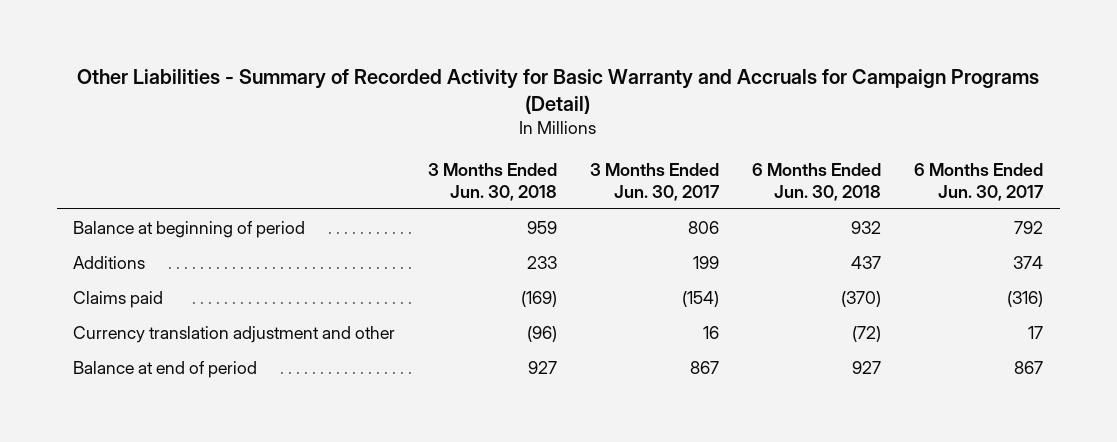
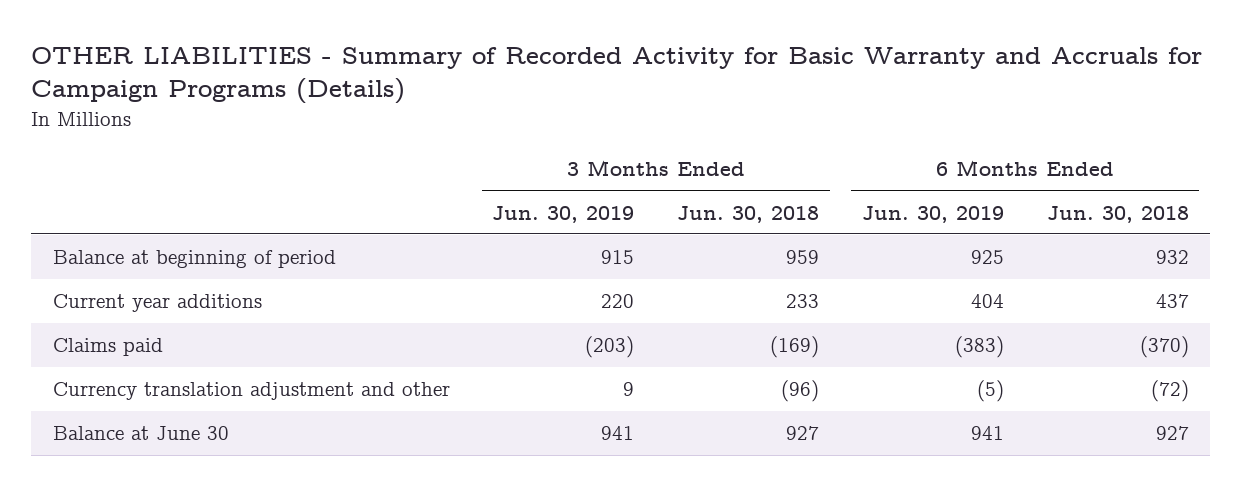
[77,68,1040,114] Other Liabilities - Summary of Recorded Activity for Basic Warranty and Accruals for Campaign Programs (Detail) -> [31,47,1203,105] OTHER LIABILITIES - Summary of Recorded Activity for Basic Warranty and Accruals for Campaign Programs (Details)
[590,162,721,201] 3 Months Ended Jun. 30, 2017 -> none
[914,162,1045,201] 6 Months Ended Jun. 30, 2017 -> none
none -> [492,205,635,223] Jun. 30, 2019
none -> [861,205,1004,223] Jun. 30, 2019
[73,255,146,269] Additions -> [52,294,262,313] Current year additions
[73,360,258,378] Balance at end of period -> [52,426,229,441] Balance at June 30

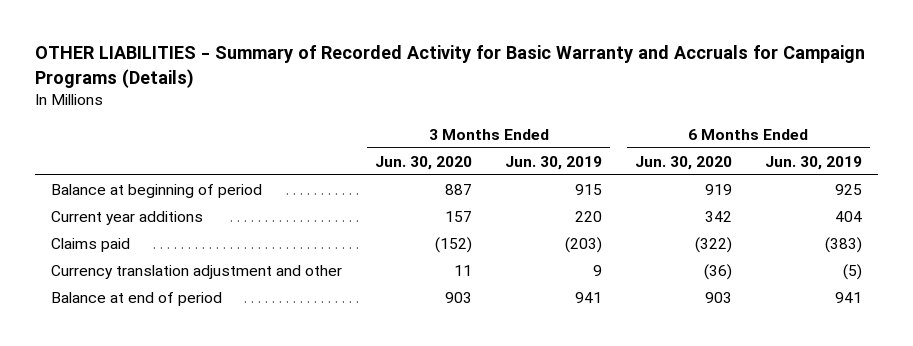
[677,205,820,223] Jun. 30, 2018 -> none
[1046,205,1189,223] Jun. 30, 2018 -> none
none -> [375,155,473,170] Jun. 30, 2020
none -> [634,155,732,170] Jun. 30, 2020
[52,426,229,441] Balance at June 30 -> [51,292,223,307] Balance at end of period

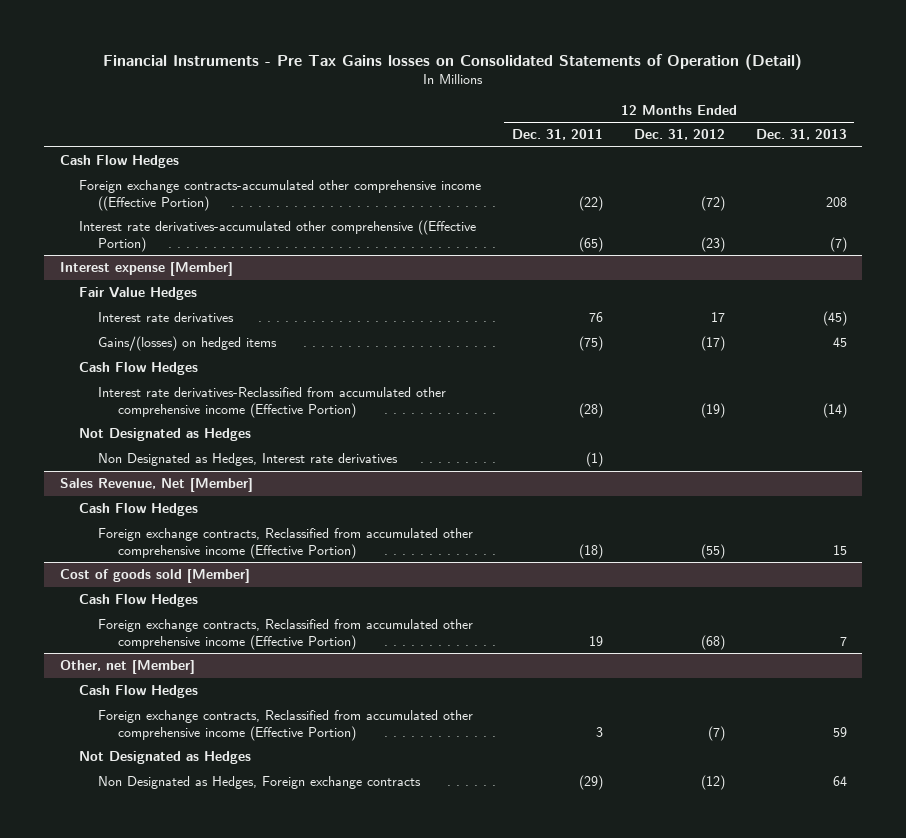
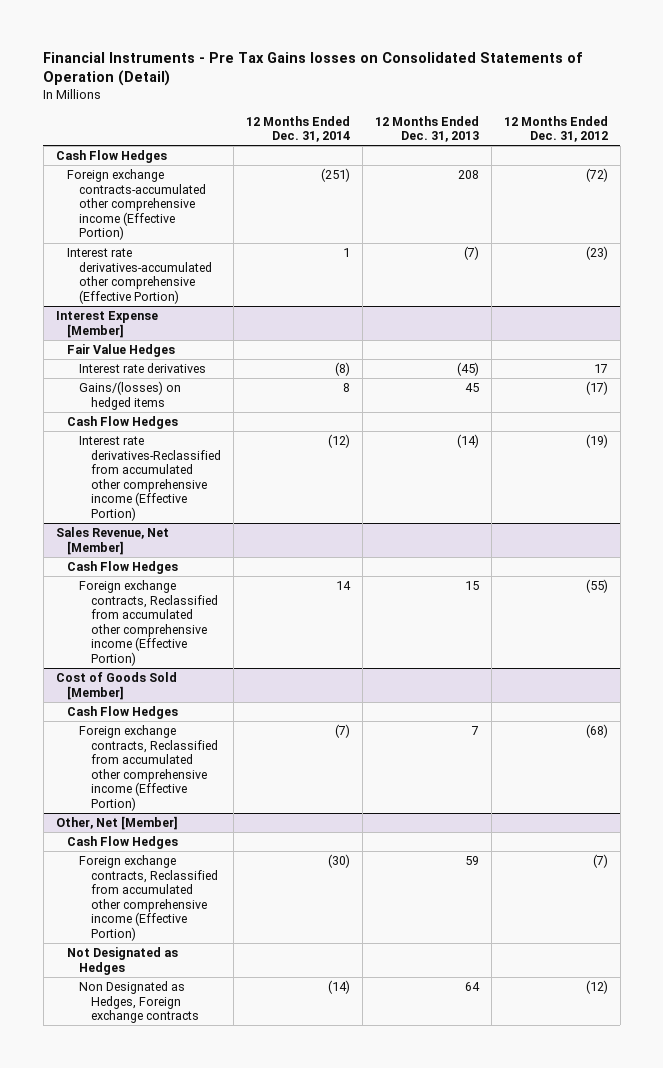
[511,129,603,141] Dec. 31, 2011 -> none
none -> [246,115,351,143] 12 Months Ended Dec. 31, 2014
[79,180,482,211] Foreign exchange contracts-accumulated other comprehensive income ((Effective Portion) -> [67,169,207,241] Foreign exchange contracts-accumulated other comprehensive income (Effective Portion)
[79,220,477,252] Interest rate derivatives-accumulated other comprehensive ((Effective Portion) -> [67,248,213,304] Interest rate derivatives-accumulated other comprehensive (Effective Portion)
[59,262,233,277] Interest expense [Member] -> [55,311,158,338] Interest Expense [Member]
[79,428,252,442] Not Designated as Hedges -> none
[98,453,399,467] Non Designated as Hedges, Interest rate derivatives -> none
[59,569,250,584] Cost of goods sold [Member] -> [55,672,177,700] Cost of Goods Sold [Member]
[59,660,195,675] Other, net [Member] -> [55,816,178,831] Other, Net [Member]

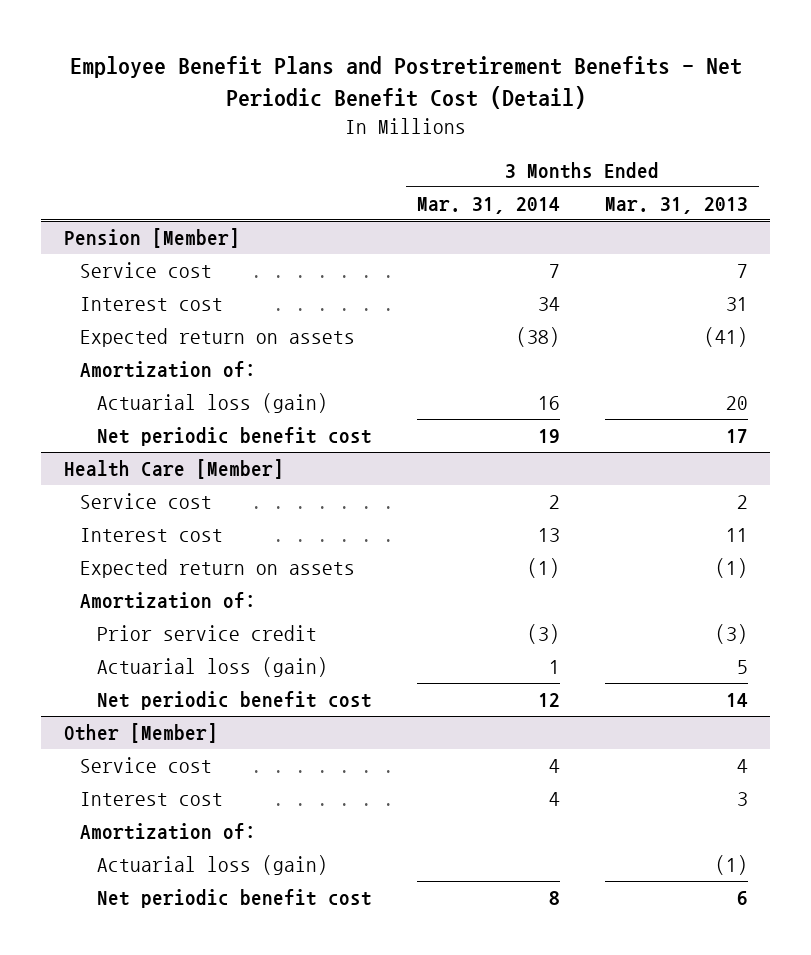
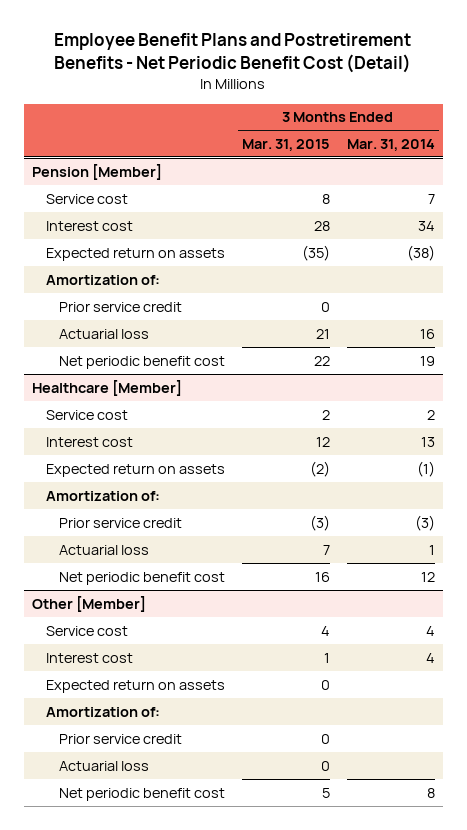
[604,196,748,214] Mar. 31, 2013 -> none
none -> [242,138,331,151] Mar. 31, 2015
none -> [59,301,183,312] Prior service credit
[97,393,329,414] Actuarial loss (gain) -> [59,328,150,339] Actuarial loss
[63,459,284,480] Health Care [Member] -> none
none -> [32,379,183,396] Healthcare [Member]
[97,657,329,678] Actuarial loss (gain) -> [59,544,150,555] Actuarial loss
none -> [45,679,225,693] Expected return on assets
none -> [59,733,183,744] Prior service credit
[97,855,329,876] Actuarial loss (gain) -> [59,760,150,771] Actuarial loss

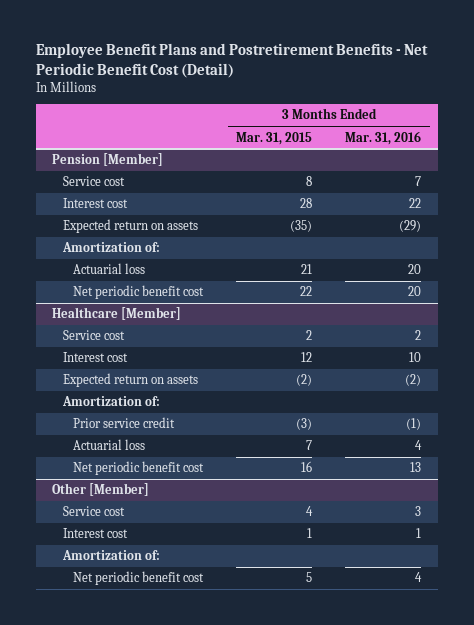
[346,138,435,151] Mar. 31, 2014 -> none
none -> [345,130,422,145] Mar. 31, 2016
[59,301,183,312] Prior service credit -> none
[45,679,225,693] Expected return on assets -> none
[59,733,183,744] Prior service credit -> none
[59,760,150,771] Actuarial loss -> none

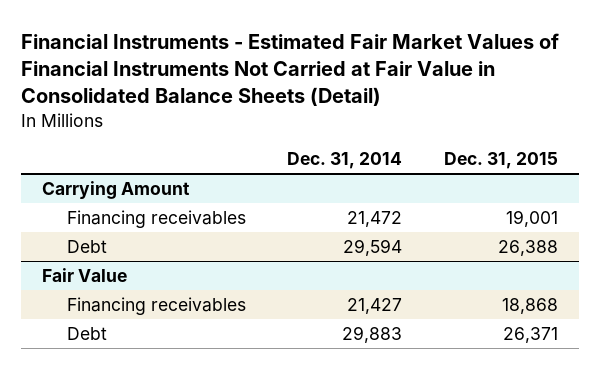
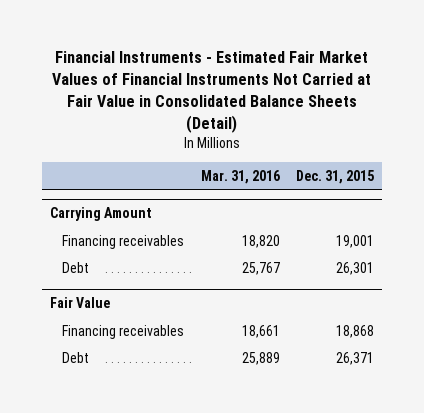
[287,152,403,170] Dec. 31, 2014 -> none
none -> [200,169,280,184] Mar. 31, 2016
[497,239,558,256] 26,388 -> [336,261,375,275] 26,301

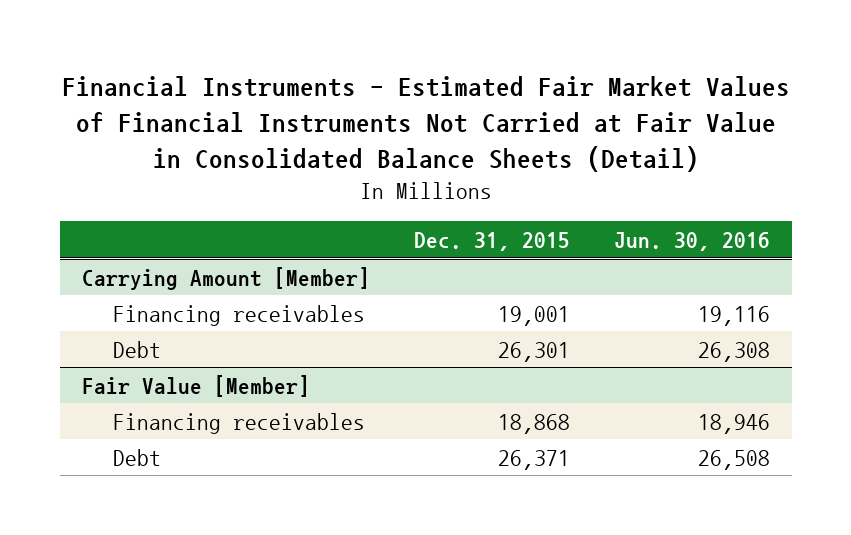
[200,169,280,184] Mar. 31, 2016 -> none
none -> [613,232,770,252] Jun. 30, 2016
[49,207,152,222] Carrying Amount -> [81,266,370,290] Carrying Amount [Member]
[49,297,110,309] Fair Value -> [81,374,310,397] Fair Value [Member]

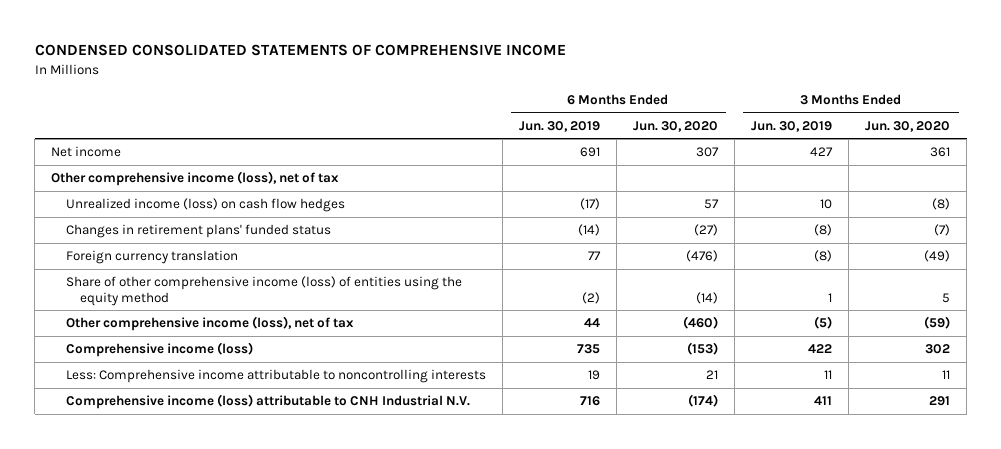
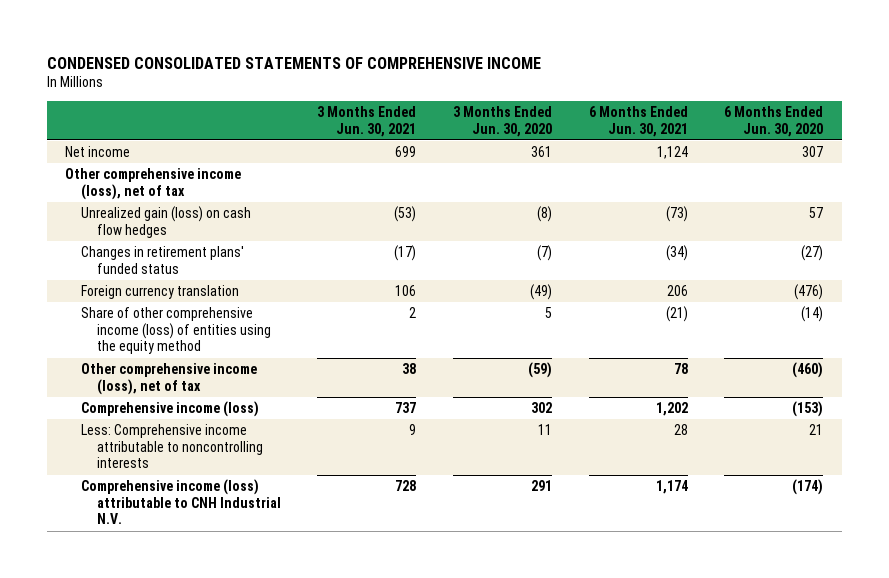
[518,120,600,132] Jun. 30, 2019 -> none
[751,120,833,132] Jun. 30, 2019 -> none
none -> [317,105,417,137] 3 Months Ended Jun. 30, 2021
none -> [588,105,688,137] 6 Months Ended Jun. 30, 2021
[65,198,345,213] Unrealized income (loss) on cash flow hedges -> [81,205,252,238] Unrealized gain (loss) on cash flow hedges

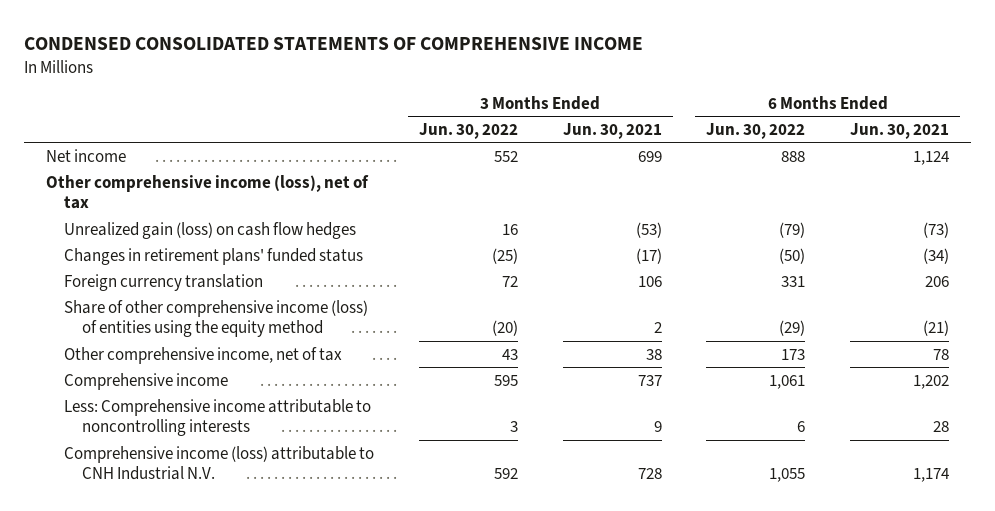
[453,105,553,137] 3 Months Ended Jun. 30, 2020 -> none
[724,105,824,137] 6 Months Ended Jun. 30, 2020 -> none
none -> [418,123,518,140] Jun. 30, 2022
none -> [706,123,806,140] Jun. 30, 2022
[81,362,258,395] Other comprehensive income (loss), net of tax -> [64,346,343,364] Other comprehensive income, net of tax
[81,400,260,417] Comprehensive income (loss) -> [64,372,229,390] Comprehensive income

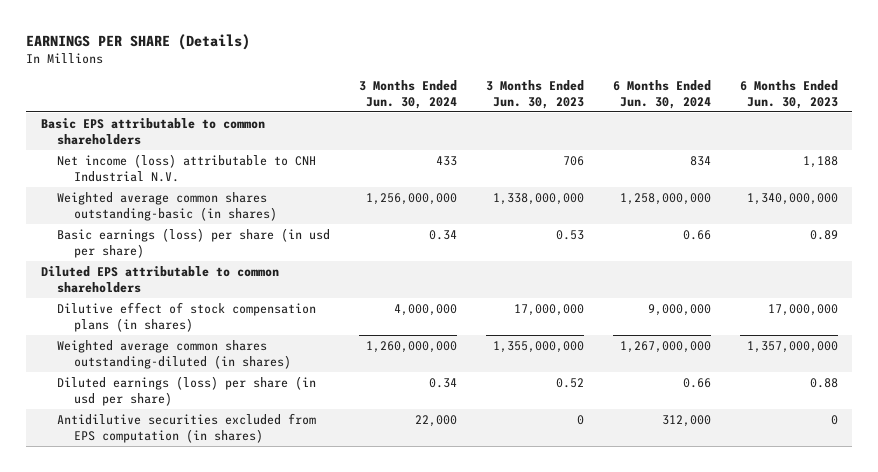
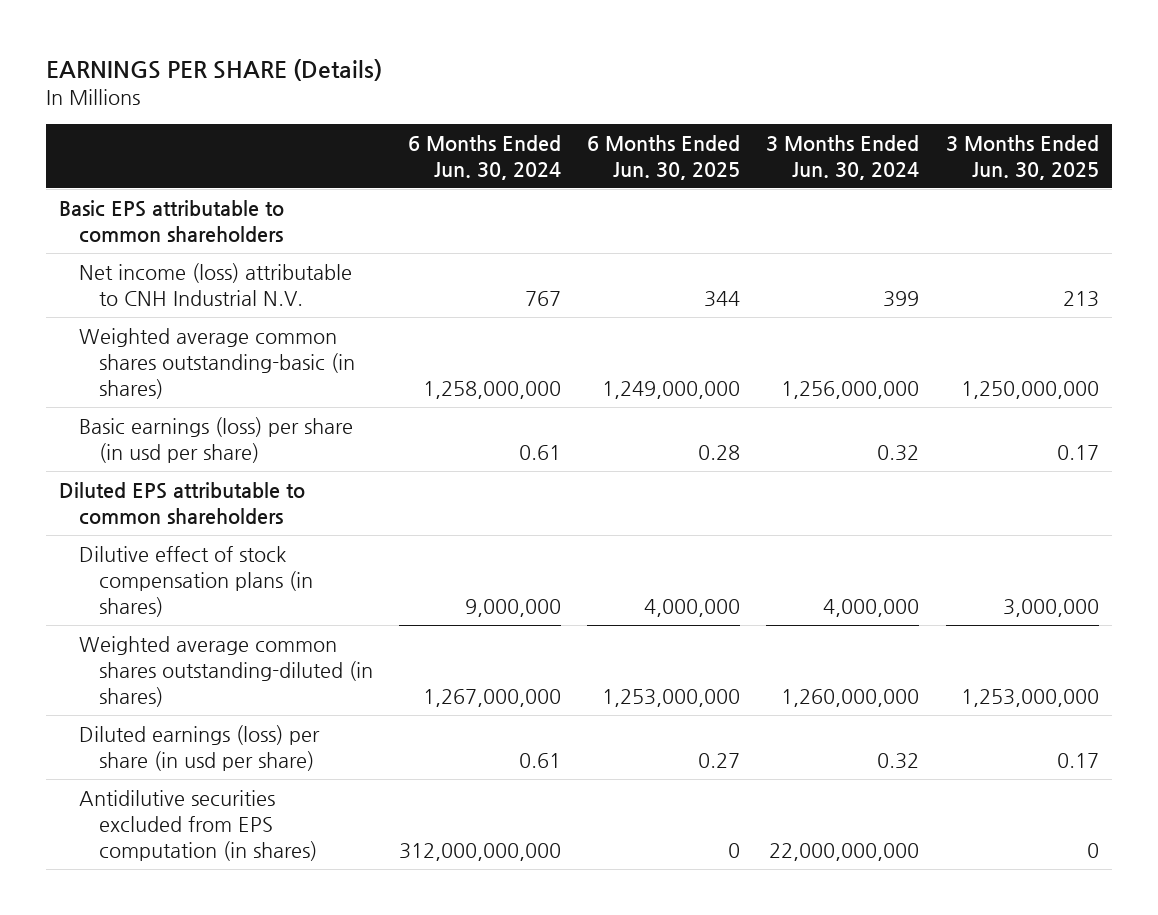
[485,79,584,110] 3 Months Ended Jun. 30, 2023 -> none
[739,79,838,110] 6 Months Ended Jun. 30, 2023 -> none
none -> [587,135,741,181] 6 Months Ended Jun. 30, 2025
none -> [945,135,1099,181] 3 Months Ended Jun. 30, 2025
[436,155,458,166] 433 -> [883,290,920,307] 399
[689,155,711,166] 834 -> [525,290,562,306] 767
[429,229,458,240] 0.34 -> [877,444,920,461] 0.32
[682,229,711,240] 0.66 -> [519,444,562,460] 0.61
[429,377,458,388] 0.34 -> [877,752,920,769] 0.32
[682,377,711,388] 0.66 -> [519,752,562,768] 0.61
[415,414,458,427] 22,000 -> [769,842,920,861] 22,000,000,000
[661,414,711,427] 312,000 -> [399,842,562,861] 312,000,000,000

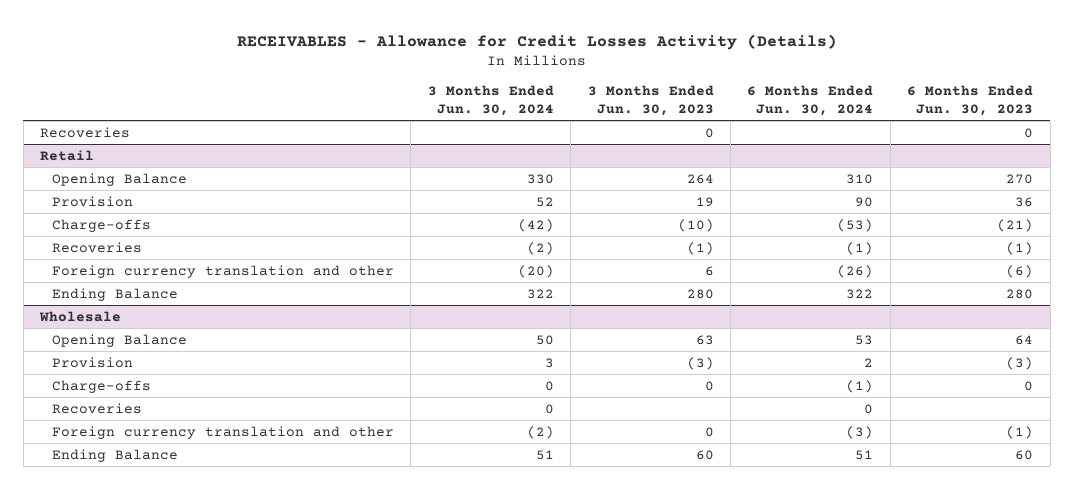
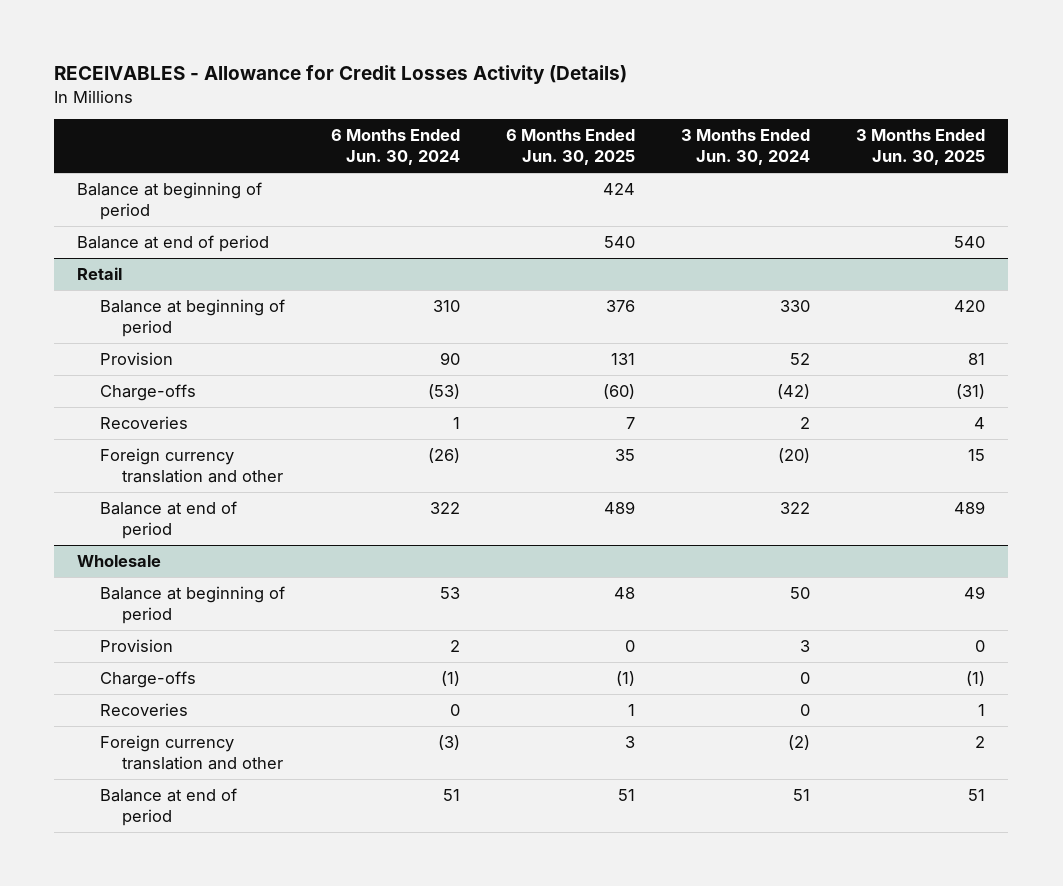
[587,85,714,116] 3 Months Ended Jun. 30, 2023 -> none
[907,85,1034,116] 6 Months Ended Jun. 30, 2023 -> none
none -> [506,129,636,166] 6 Months Ended Jun. 30, 2025
none -> [856,129,986,166] 3 Months Ended Jun. 30, 2025
[40,126,131,138] Recoveries -> none
none -> [77,181,263,221] Balance at beginning of period
none -> [77,234,270,252] Balance at end of period
[51,172,187,186] Opening Balance -> [99,298,285,338] Balance at beginning of period
[526,241,554,255] (2) -> [800,416,811,429] 2
[846,241,874,255] (1) -> [452,416,460,429] 1
[51,287,178,301] Ending Balance -> [99,500,237,540] Balance at end of period
[51,333,187,347] Opening Balance -> [99,585,285,625] Balance at beginning of period
[51,448,178,462] Ending Balance -> [99,787,237,827] Balance at end of period

